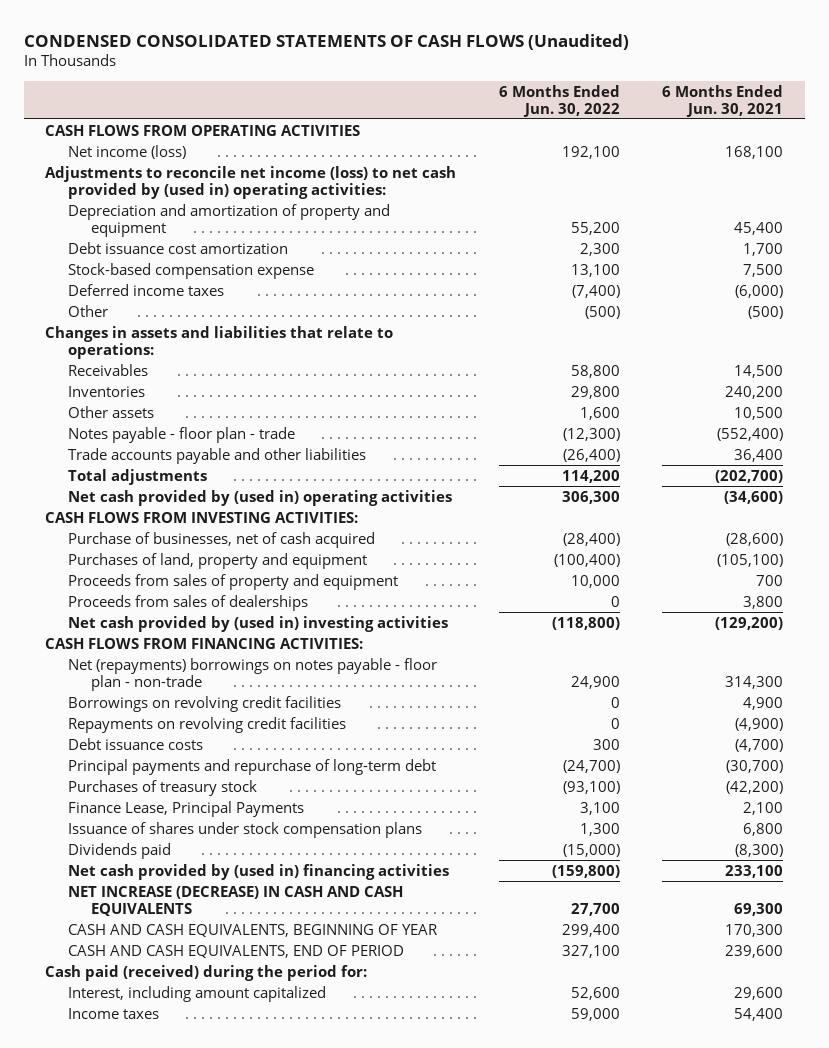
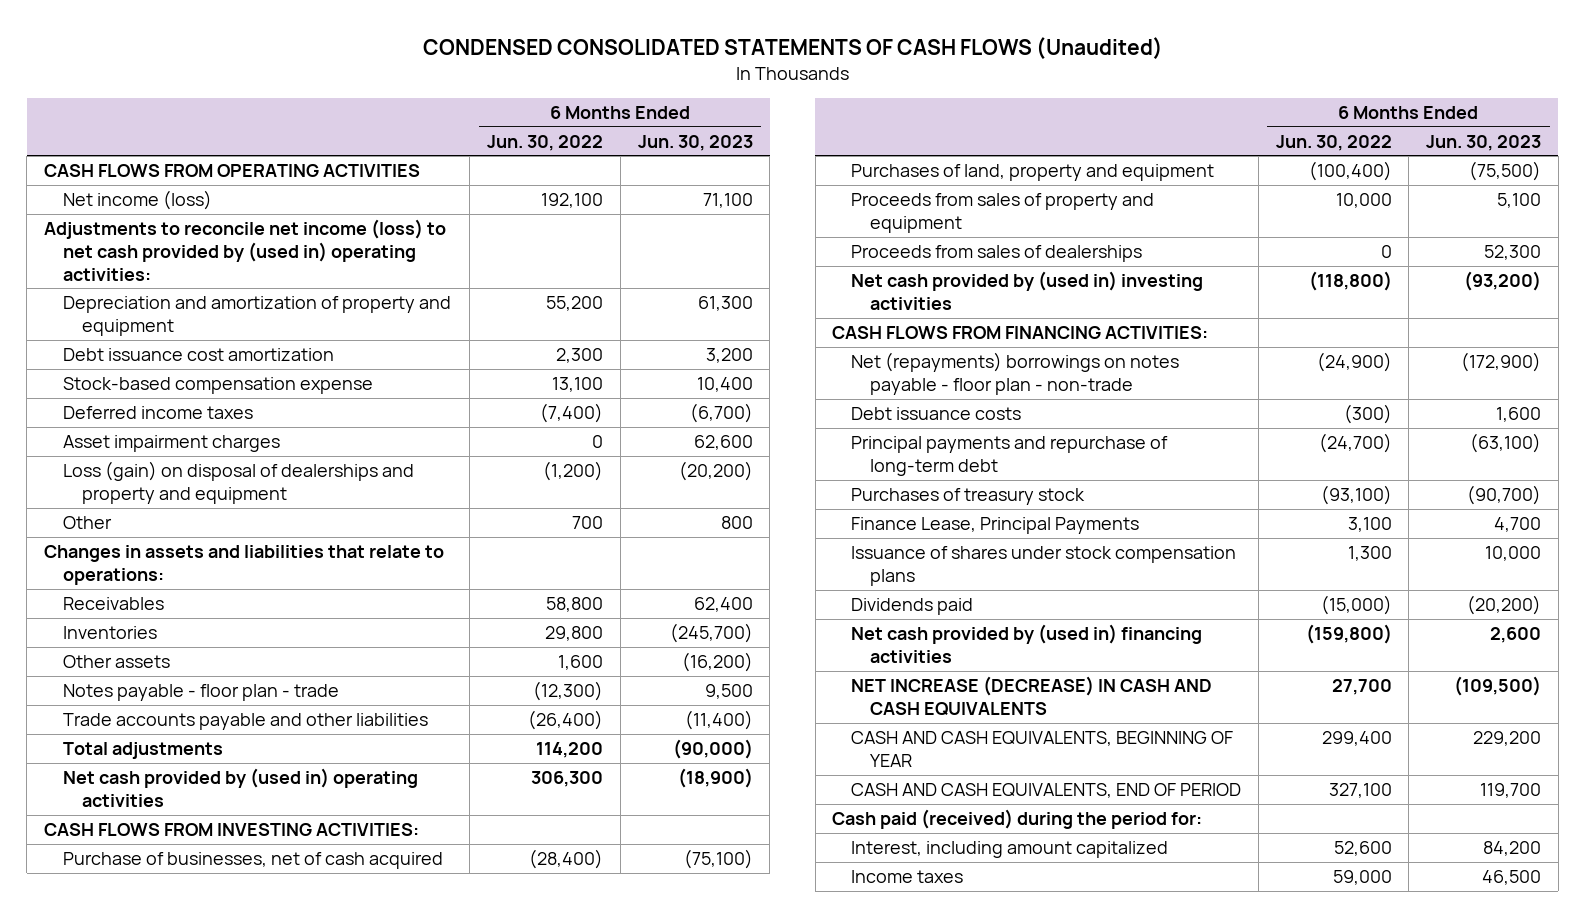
[662,84,784,117] 6 Months Ended Jun. 30, 2021 -> none
none -> [637,134,753,151] Jun. 30, 2023
none -> [62,435,280,453] Asset impairment charges
none -> [62,461,414,504] Loss (gain) on disposal of dealerships and property and equipment
[584,305,620,319] (500) -> [572,516,604,530] 700
[68,695,342,712] Borrowings on revolving credit facilities -> none
[68,716,347,733] Repayments on revolving credit facilities -> none
[570,675,620,689] 24,900 -> [1316,352,1392,373] (24,900)
[592,738,620,750] 300 -> [1343,404,1392,425] (300)

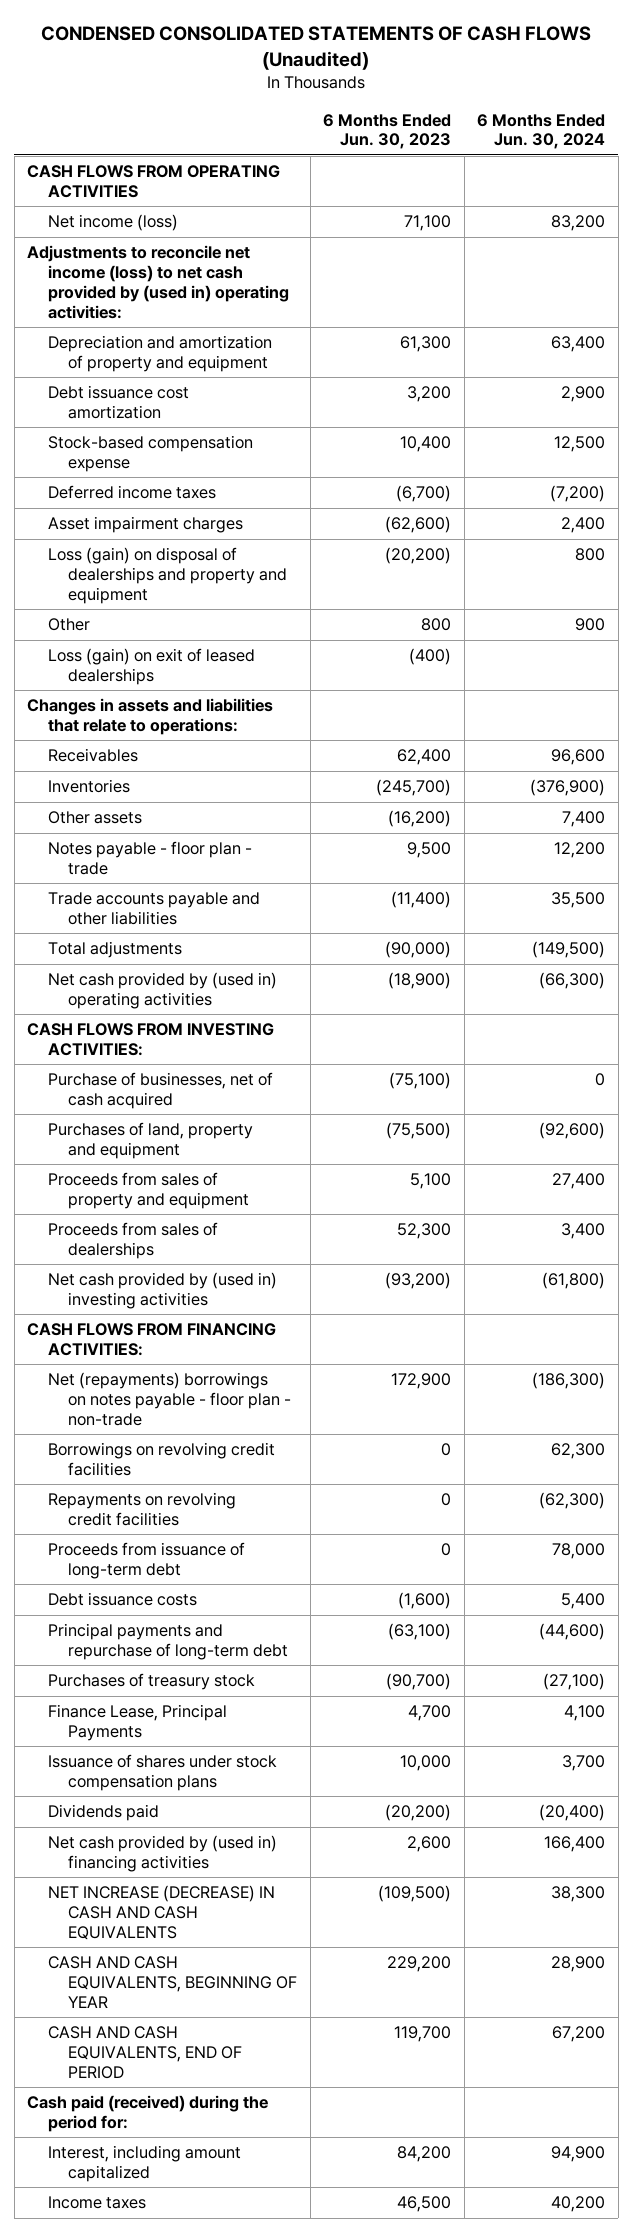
[487,134,604,151] Jun. 30, 2022 -> none
none -> [477,113,606,150] 6 Months Ended Jun. 30, 2024
[693,435,753,451] 62,600 -> [385,516,452,534] (62,600)
none -> [47,648,255,685] Loss (gain) on exit of leased dealerships
[1461,352,1542,373] (172,900) -> [391,1373,452,1390] 172,900
none -> [47,1442,275,1476] Borrowings on revolving credit facilities
none -> [47,1492,236,1526] Repayments on revolving credit facilities
none -> [47,1542,245,1579] Proceeds from issuance of long-term debt
[1496,407,1542,423] 1,600 -> [398,1592,452,1610] (1,600)

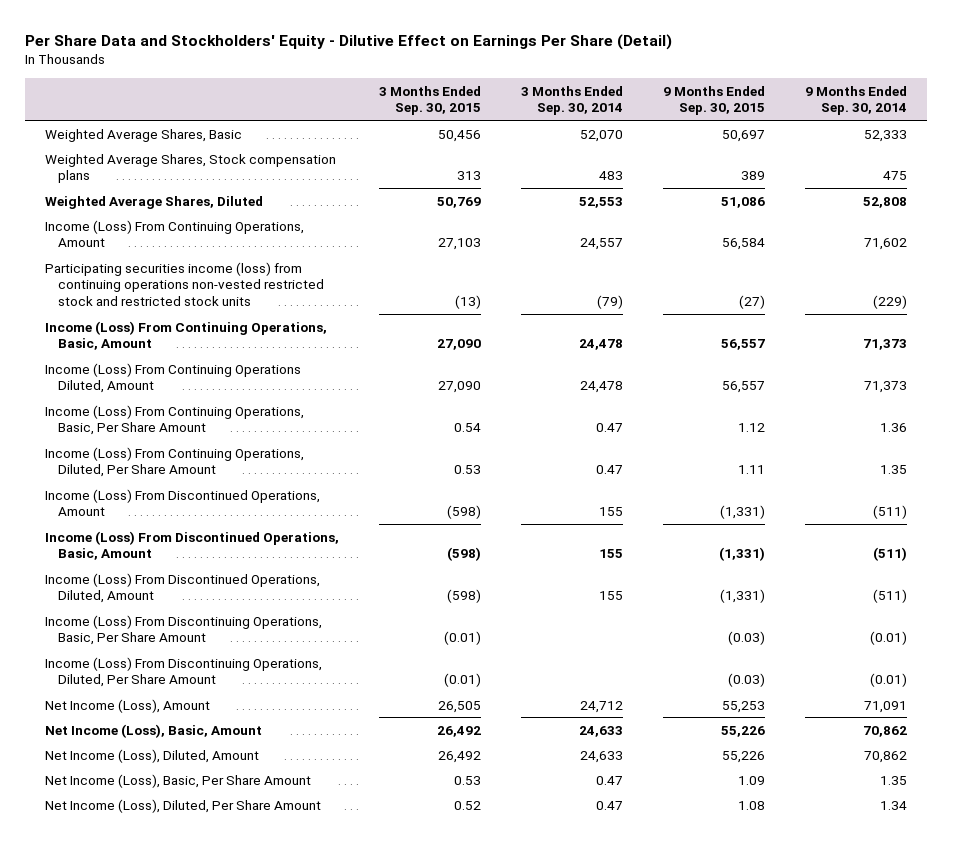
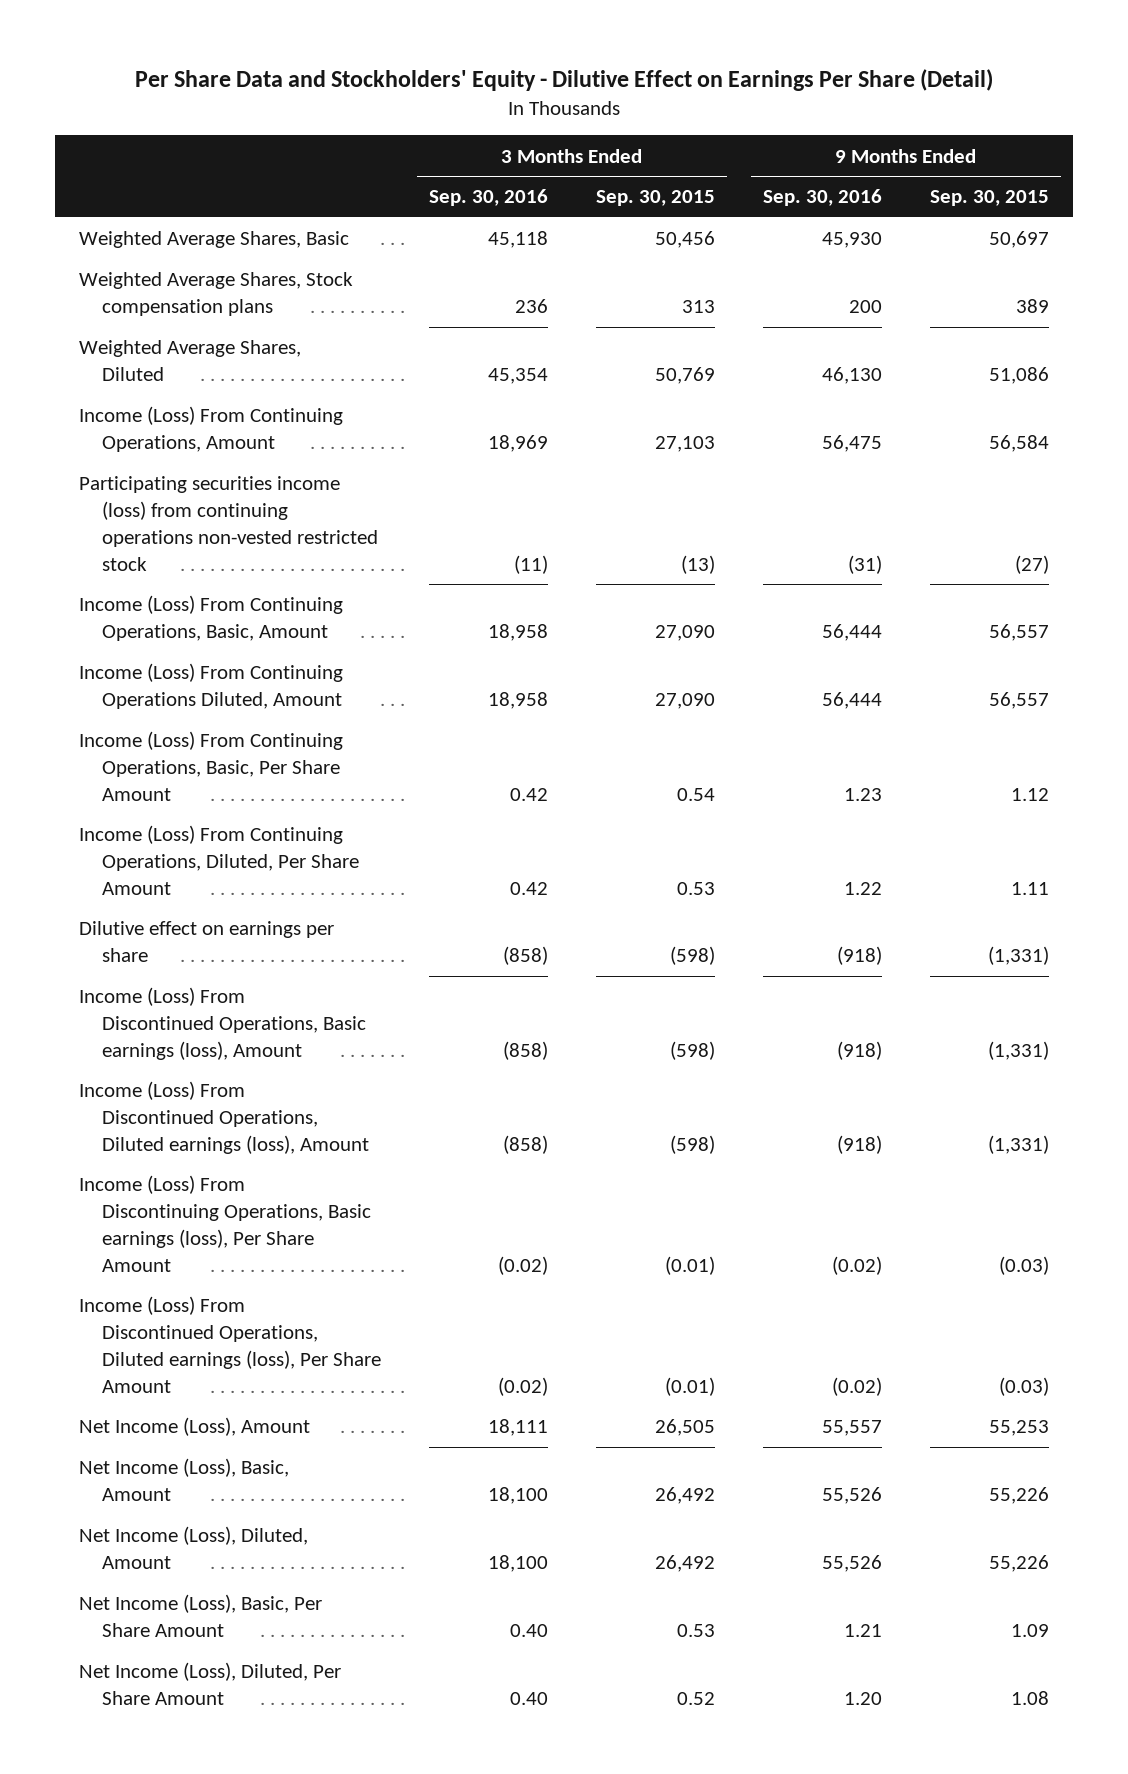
[521,85,624,116] 3 Months Ended Sep. 30, 2014 -> none
[805,85,908,116] 9 Months Ended Sep. 30, 2014 -> none
none -> [428,189,548,207] Sep. 30, 2016
none -> [763,189,883,207] Sep. 30, 2016
[45,261,324,306] Participating securities income (loss) from continuing operations non-vested restricted stock and restricted stock units -> [78,476,378,571] Participating securities income (loss) from continuing operations non-vested restricted stock
[45,488,321,517] Income (Loss) From Discontinued Operations, Amount -> [78,921,334,962] Dilutive effect on earnings per share
[45,530,340,561] Income (Loss) From Discontinued Operations, Basic, Amount -> [78,987,366,1060] Income (Loss) From Discontinued Operations, Basic earnings (loss), Amount
[45,572,321,604] Income (Loss) From Discontinued Operations, Diluted, Amount -> [78,1081,369,1154] Income (Loss) From Discontinued Operations, Diluted earnings (loss), Amount
[45,614,323,646] Income (Loss) From Discontinuing Operations, Basic, Per Share Amount -> [78,1175,371,1272] Income (Loss) From Discontinuing Operations, Basic earnings (loss), Per Share Amount
[45,656,323,688] Income (Loss) From Discontinuing Operations, Diluted, Per Share Amount -> [78,1296,381,1393] Income (Loss) From Discontinued Operations, Diluted earnings (loss), Per Share Amount

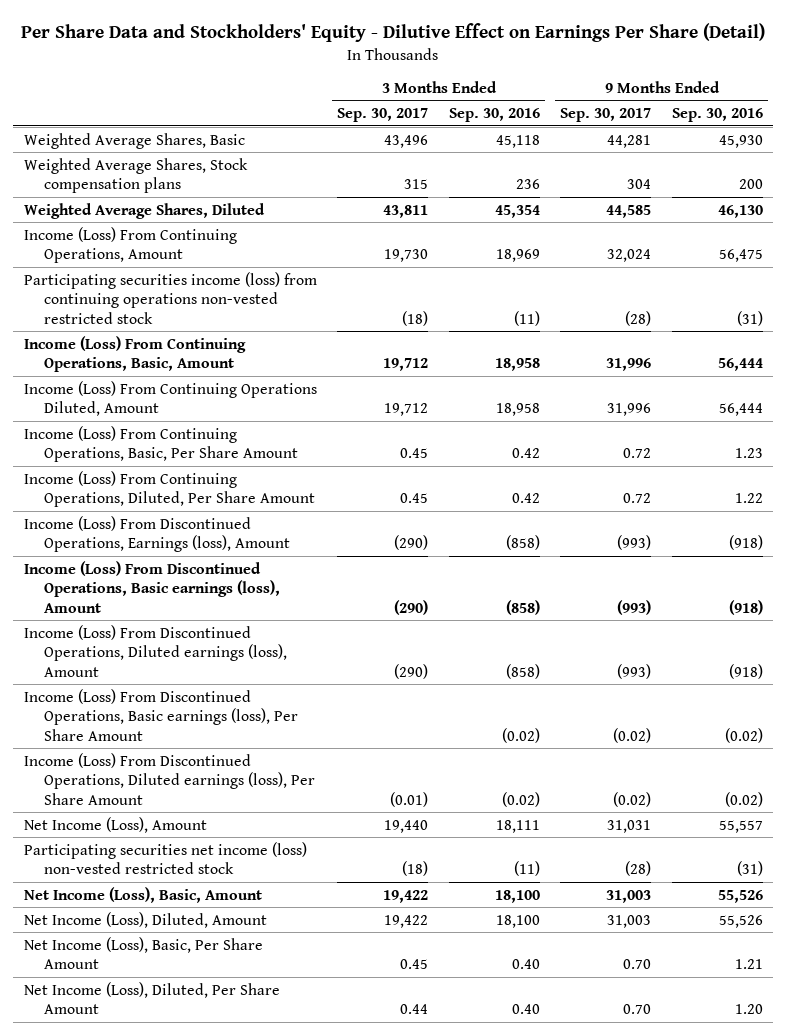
[595,190,715,207] Sep. 30, 2015 -> none
[930,190,1050,207] Sep. 30, 2015 -> none
none -> [337,108,429,123] Sep. 30, 2017
none -> [560,108,652,123] Sep. 30, 2017
[78,921,334,962] Dilutive effect on earnings per share -> [23,515,290,553] Income (Loss) From Discontinued Operations, Earnings (loss), Amount
[78,1175,371,1272] Income (Loss) From Discontinuing Operations, Basic earnings (loss), Per Share Amount -> [23,688,298,741] Income (Loss) From Discontinued Operations, Basic earnings (loss), Per Share Amount
none -> [23,841,307,875] Participating securities net income (loss) non-vested restricted stock

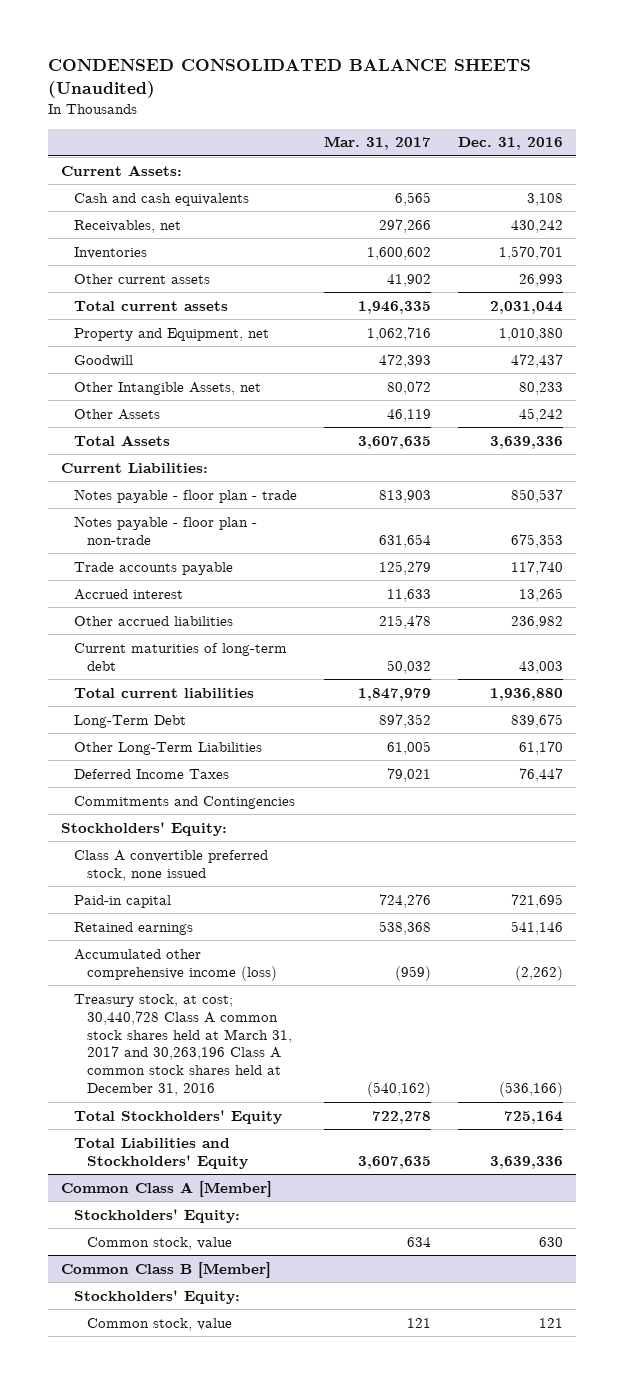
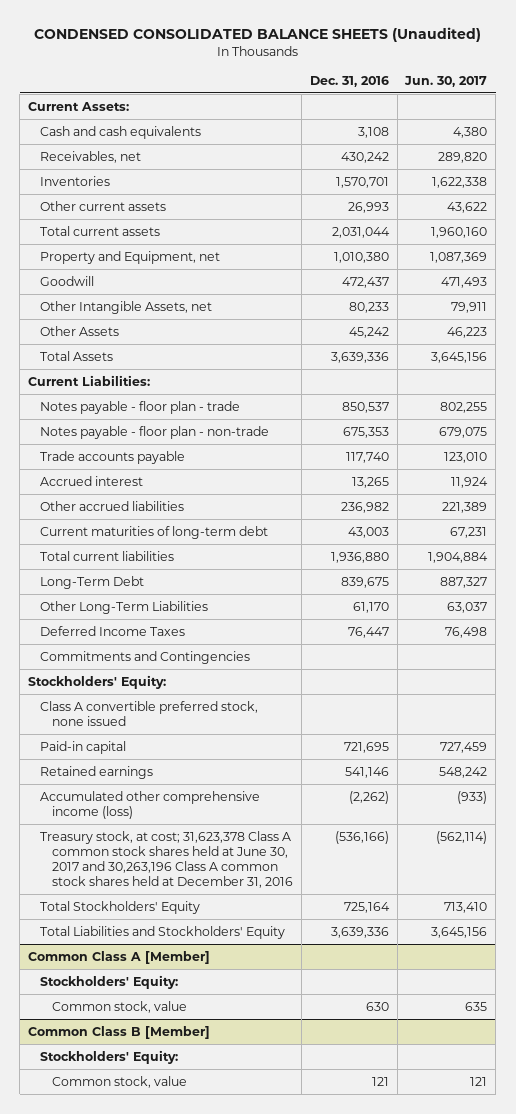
[323,136,431,151] Mar. 31, 2017 -> none
none -> [404,75,488,87] Jun. 30, 2017
[74,993,292,1097] Treasury stock, at cost; 30,440,728 Class A common stock shares held at March 31, 2017 and 30,263,196 Class A common stock shares held at December 31, 2016 -> [40,830,294,889] Treasury stock, at cost; 31,623,378 Class A common stock shares held at June 30, 2017 and 30,263,196 Class A common stock shares held at December 31, 2016

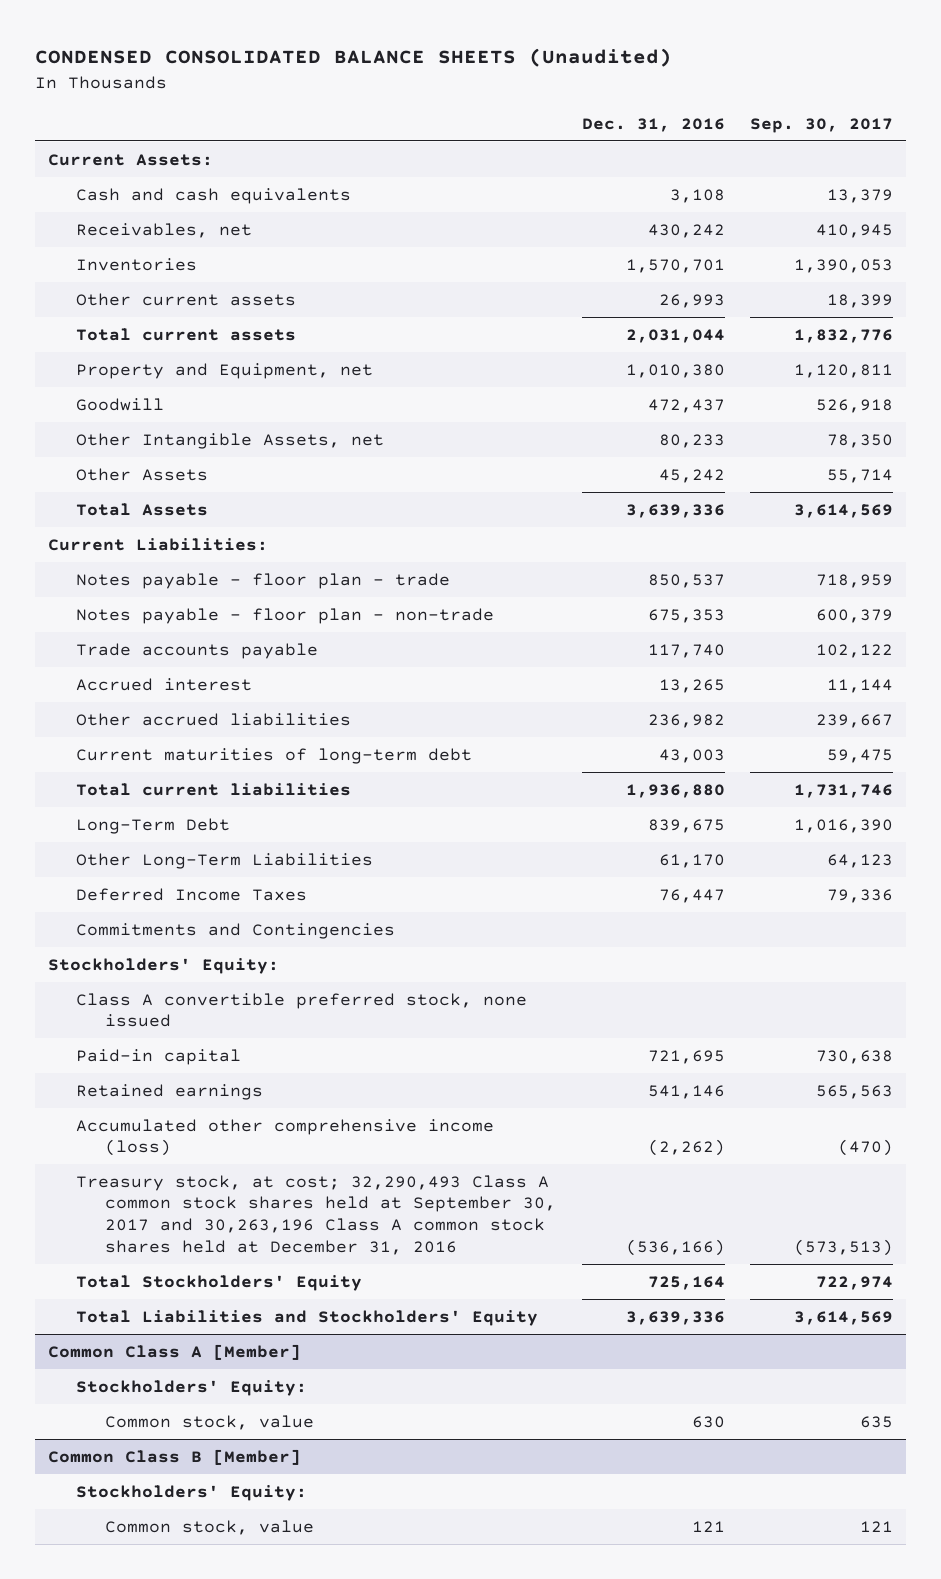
[404,75,488,87] Jun. 30, 2017 -> none
none -> [750,117,894,133] Sep. 30, 2017
[40,830,294,889] Treasury stock, at cost; 31,623,378 Class A common stock shares held at June 30, 2017 and 30,263,196 Class A common stock shares held at December 31, 2016 -> [76,1174,557,1255] Treasury stock, at cost; 32,290,493 Class A common stock shares held at September 30, 2017 and 30,263,196 Class A common stock shares held at December 31, 2016

